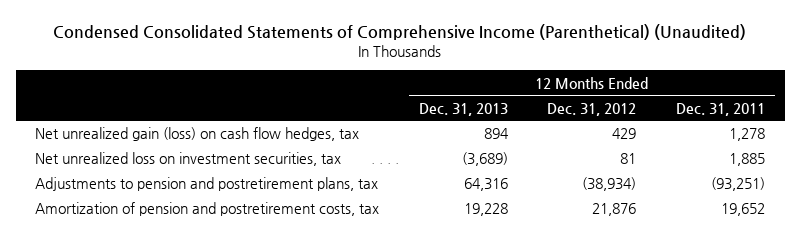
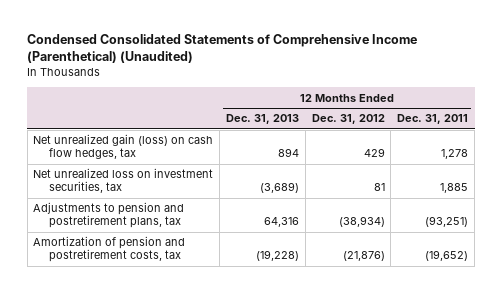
[463,203,508,217] 19,228 -> [255,250,299,262] (19,228)
[592,203,637,217] 21,876 -> [342,251,385,262] (21,876)
[720,203,765,217] 19,652 -> [425,250,469,262] (19,652)

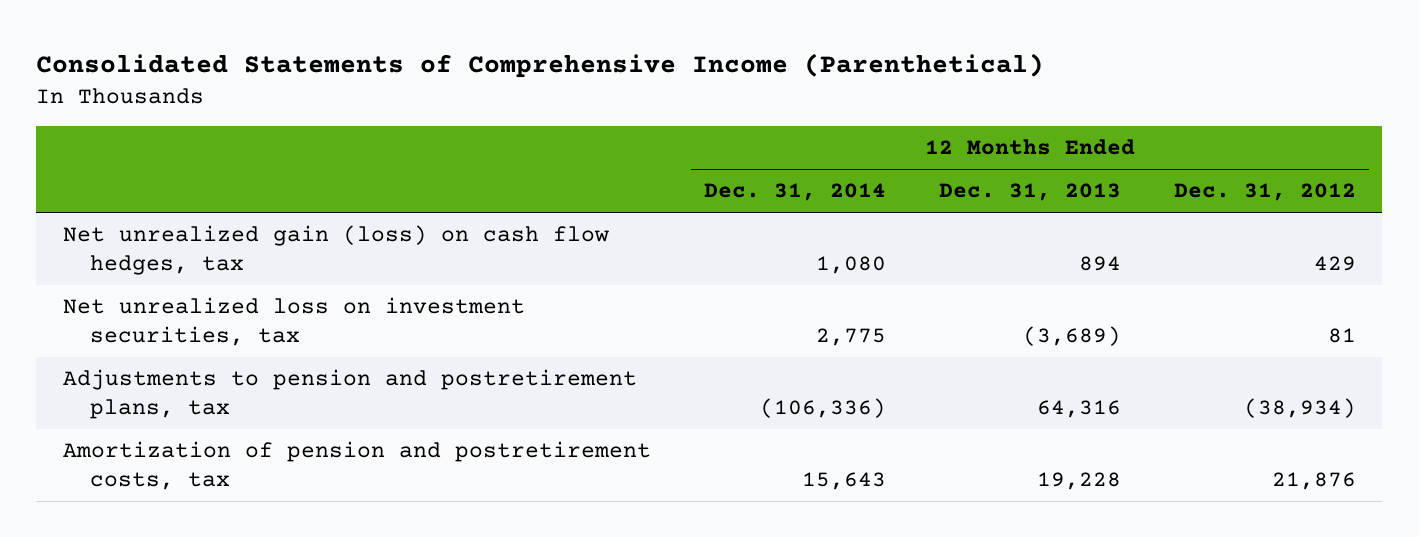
[27,34,418,64] Condensed Consolidated Statements of Comprehensive Income (Parenthetical) (Unaudited) -> [36,53,1045,79] Consolidated Statements of Comprehensive Income (Parenthetical)
[397,114,469,125] Dec. 31, 2011 -> none
none -> [703,183,886,202] Dec. 31, 2014
[255,250,299,262] (19,228) -> [1036,472,1121,491] 19,228
[342,251,385,262] (21,876) -> [1271,472,1356,491] 21,876

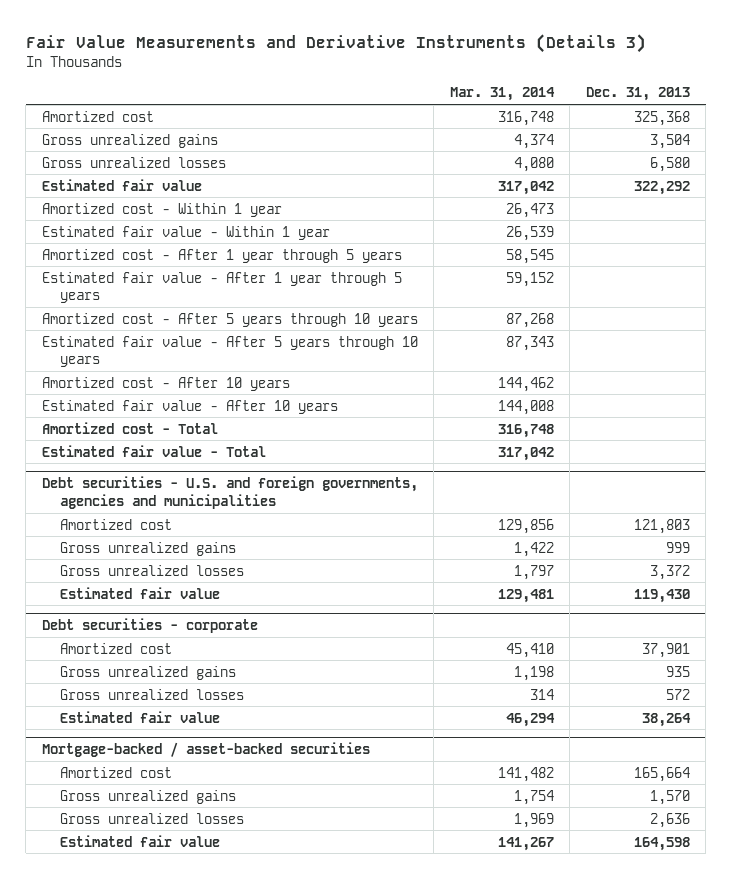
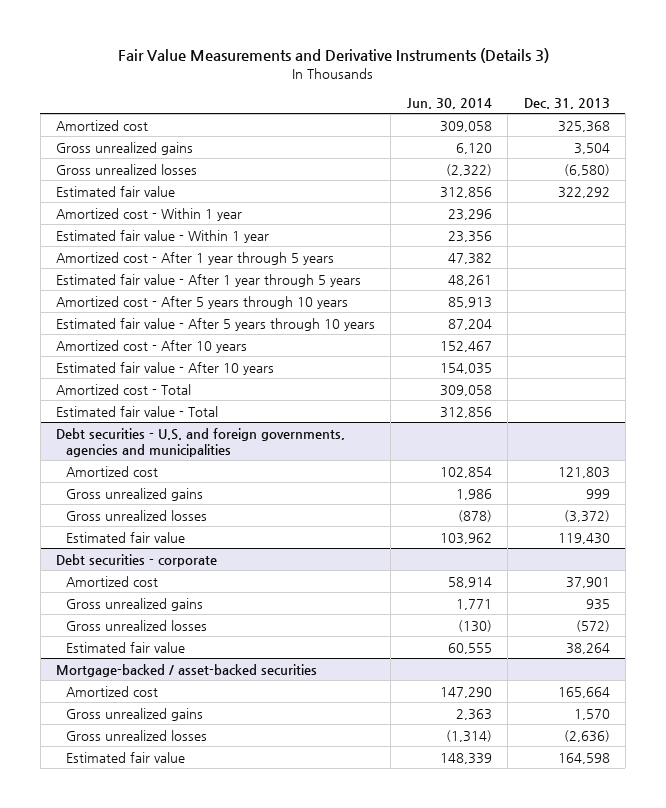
[449,87,555,102] Mar. 31, 2014 -> none
none -> [406,97,492,109] Jun. 30, 2014
[649,156,690,172] 6,580 -> [563,163,610,176] (6,580)
[649,564,690,580] 3,372 -> [563,509,610,522] (3,372)
[665,688,690,700] 572 -> [575,619,610,632] (572)
[649,812,690,828] 2,636 -> [563,729,610,742] (2,636)

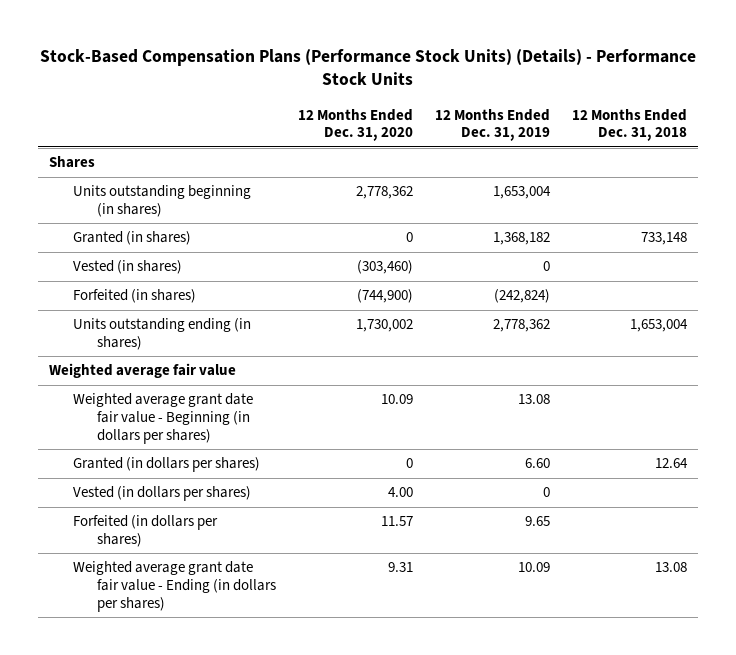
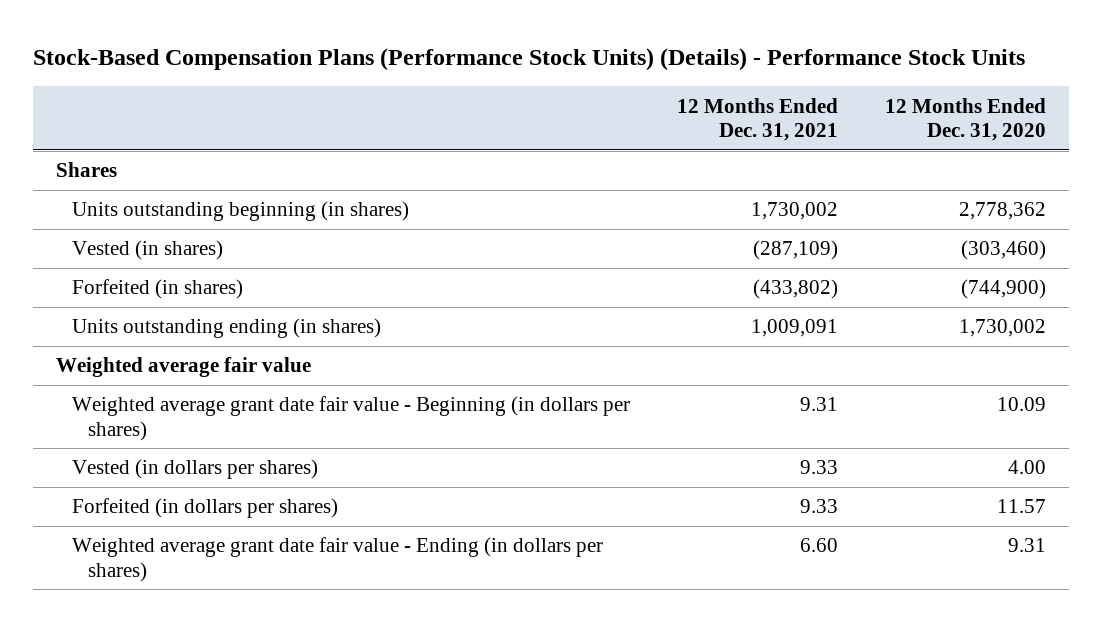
[434,108,550,142] 12 Months Ended Dec. 31, 2019 -> none
[571,108,687,142] 12 Months Ended Dec. 31, 2018 -> none
none -> [676,97,838,142] 12 Months Ended Dec. 31, 2021
[72,231,191,246] Granted (in shares) -> none
[72,457,260,473] Granted (in dollars per shares) -> none

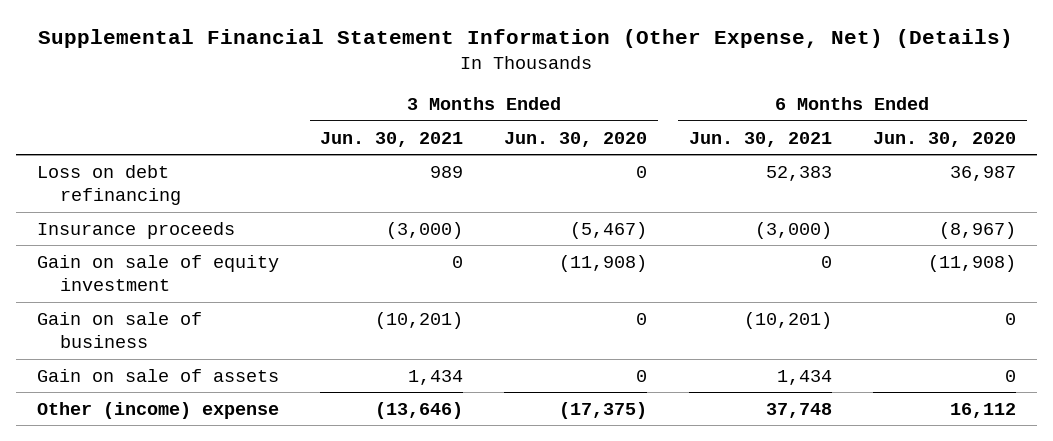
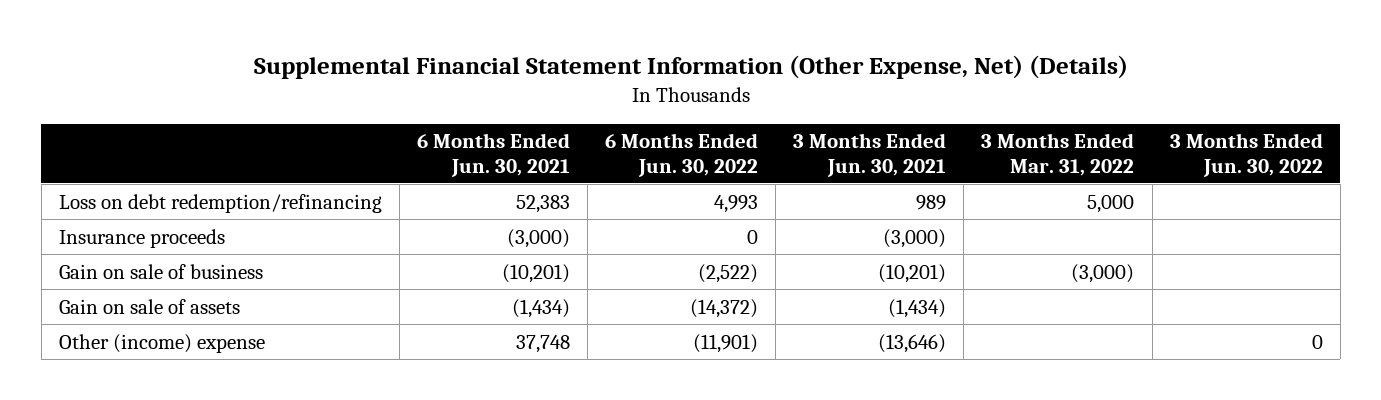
[504,131,648,147] Jun. 30, 2020 -> none
[873,131,1017,147] Jun. 30, 2020 -> none
none -> [605,133,759,177] 6 Months Ended Jun. 30, 2022
none -> [981,133,1135,176] 3 Months Ended Mar. 31, 2022
none -> [1169,133,1323,177] 3 Months Ended Jun. 30, 2022
[36,164,181,206] Loss on debt refinancing -> [58,193,382,213] Loss on debt redemption/refinancing
[36,254,279,292] Gain on sale of equity investment -> none
[407,369,463,385] 1,434 -> [888,298,947,318] (1,434)
[776,369,832,385] 1,434 -> [511,298,570,318] (1,434)

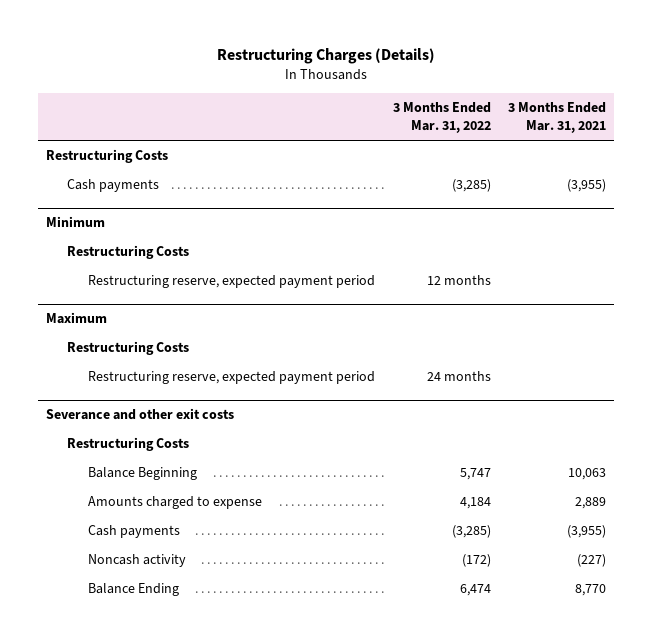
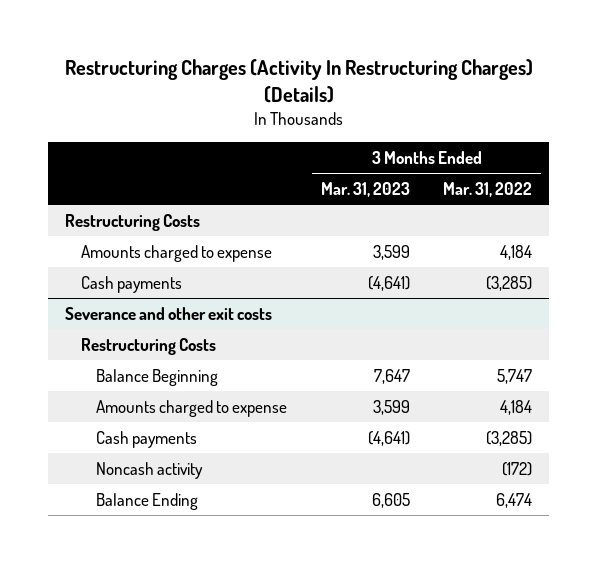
[217,47,436,64] Restructuring Charges (Details) -> [64,58,533,103] Restructuring Charges (Activity In Restructuring Charges) (Details)
[507,102,606,134] 3 Months Ended Mar. 31, 2021 -> none
none -> [320,182,410,198] Mar. 31, 2023
none -> [80,244,272,262] Amounts charged to expense
[46,216,106,228] Minimum -> none
[67,245,190,260] Restructuring Costs -> none
[88,275,376,289] Restructuring reserve, expected payment period -> none
[46,312,108,325] Maximum -> none
[67,341,190,356] Restructuring Costs -> none
[88,371,376,385] Restructuring reserve, expected payment period -> none

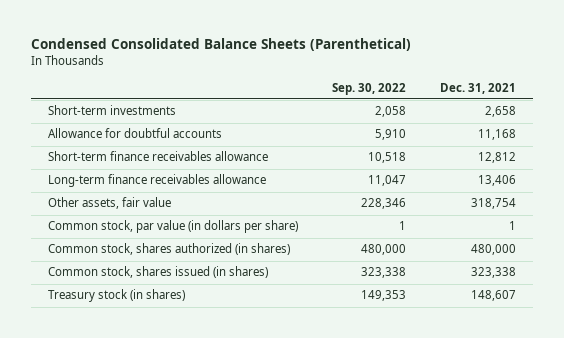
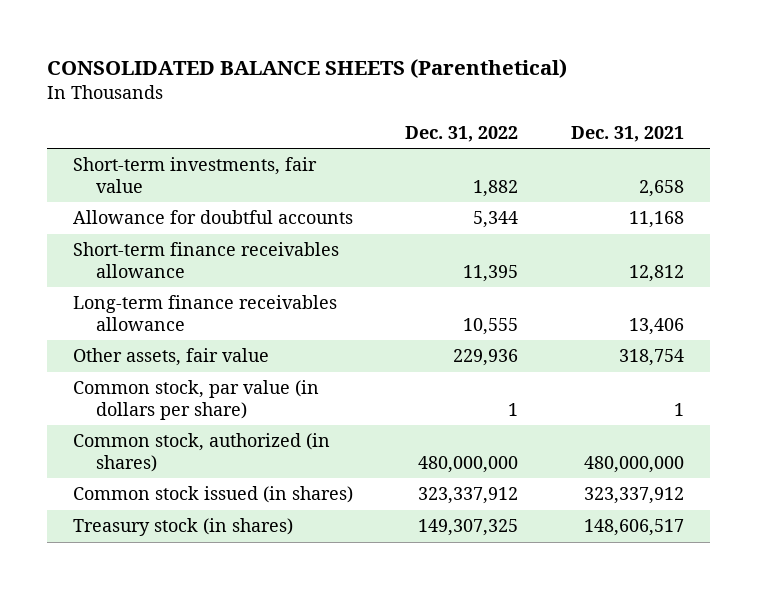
[30,37,411,51] Condensed Consolidated Balance Sheets (Parenthetical) -> [47,58,568,78] CONSOLIDATED BALANCE SHEETS (Parenthetical)
[332,82,407,95] Sep. 30, 2022 -> none
none -> [405,125,519,142] Dec. 31, 2022
[47,105,176,116] Short-term investments -> [73,157,318,193] Short-term investments, fair value
[47,243,290,256] Common stock, shares authorized (in shares) -> [73,433,331,472] Common stock, authorized (in shares)
[471,244,517,256] 480,000 -> [583,455,684,473] 480,000,000
[47,266,268,279] Common stock, shares issued (in shares) -> [73,486,354,504] Common stock issued (in shares)
[471,267,517,279] 323,338 -> [583,487,684,505] 323,337,912
[471,290,517,302] 148,607 -> [583,519,684,537] 148,606,517

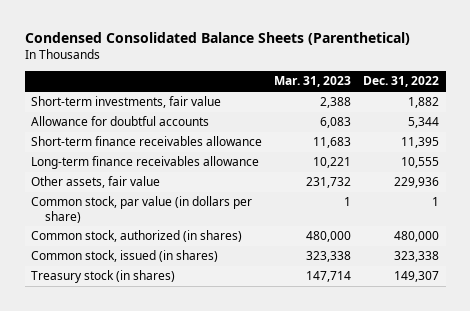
[47,58,568,78] CONSOLIDATED BALANCE SHEETS (Parenthetical) -> [24,32,410,46] Condensed Consolidated Balance Sheets (Parenthetical)
[570,125,684,142] Dec. 31, 2021 -> none
none -> [274,76,352,88] Mar. 31, 2023
[418,455,519,473] 480,000,000 -> [394,231,440,243] 480,000
[73,486,354,504] Common stock issued (in shares) -> [30,250,218,263] Common stock, issued (in shares)
[418,487,519,505] 323,337,912 -> [394,251,440,263] 323,338
[418,519,519,537] 149,307,325 -> [394,271,440,283] 149,307

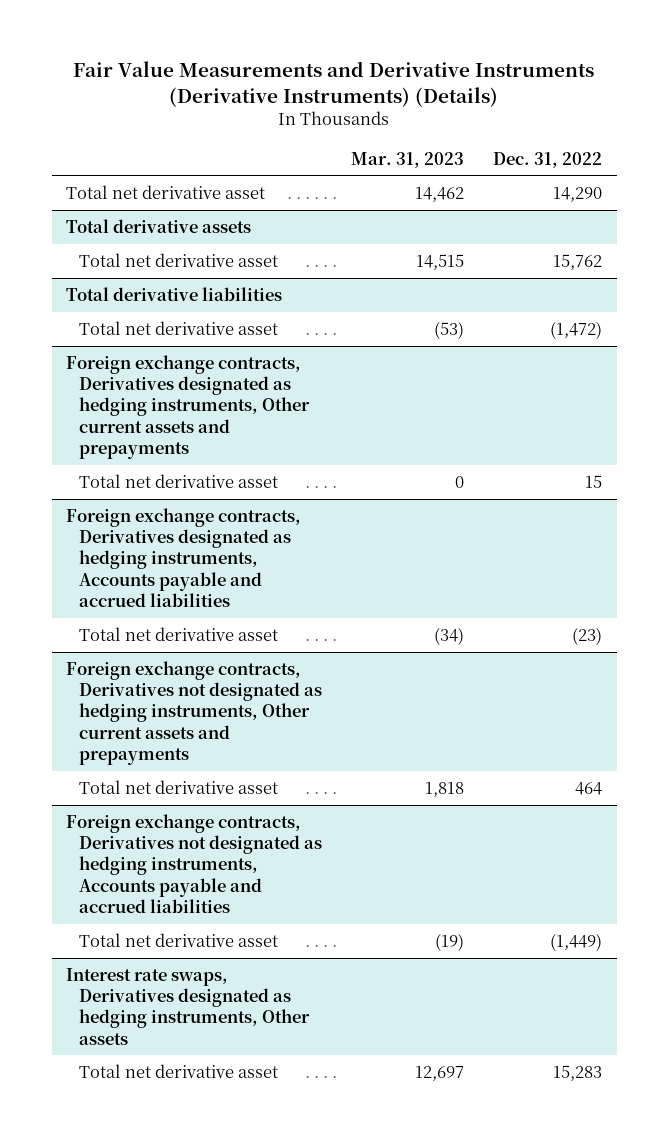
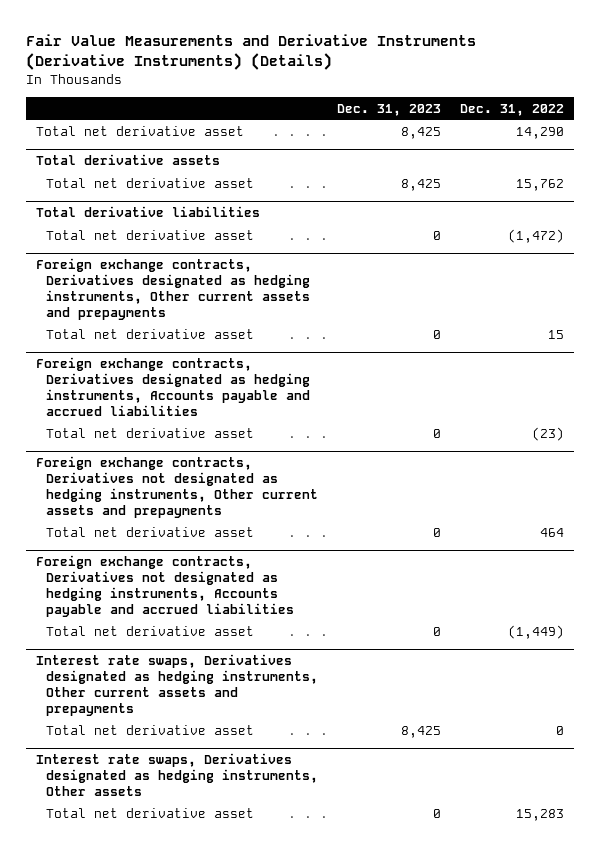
[351,151,465,168] Mar. 31, 2023 -> none
none -> [337,103,442,116] Dec. 31, 2023
none -> [35,654,319,716] Interest rate swaps, Derivatives designated as hedging instruments, Other current assets and prepayments
none -> [46,724,255,735] Total net derivative asset

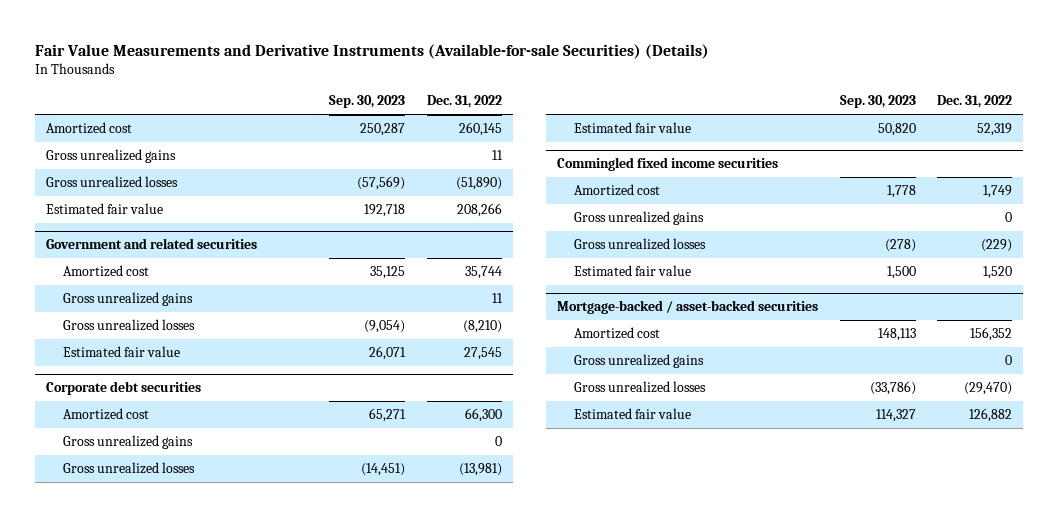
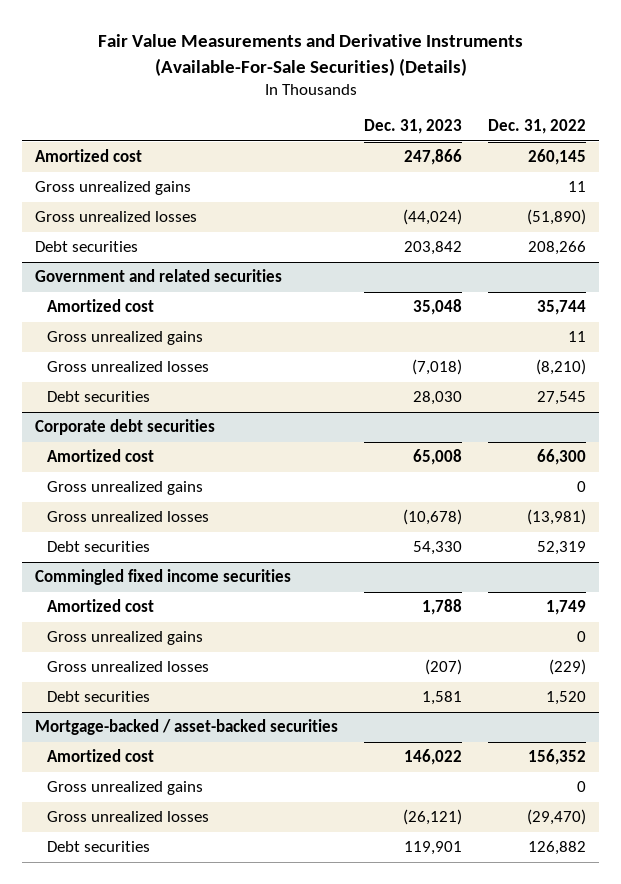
[35,44,710,60] Fair Value Measurements and Derivative Instruments (Available-for-sale Securities) (Details) -> [97,34,523,76] Fair Value Measurements and Derivative Instruments (Available-For-Sale Securities) (Details)
[328,95,405,109] Sep. 30, 2023 -> none
none -> [364,119,463,135] Dec. 31, 2023
[46,203,164,215] Estimated fair value -> [35,241,139,253] Debt securities
[62,346,180,358] Estimated fair value -> [46,391,150,403] Debt securities
[573,122,691,134] Estimated fair value -> [46,541,150,553] Debt securities
[573,265,691,277] Estimated fair value -> [46,691,150,703] Debt securities
[573,408,691,420] Estimated fair value -> [46,841,150,853] Debt securities

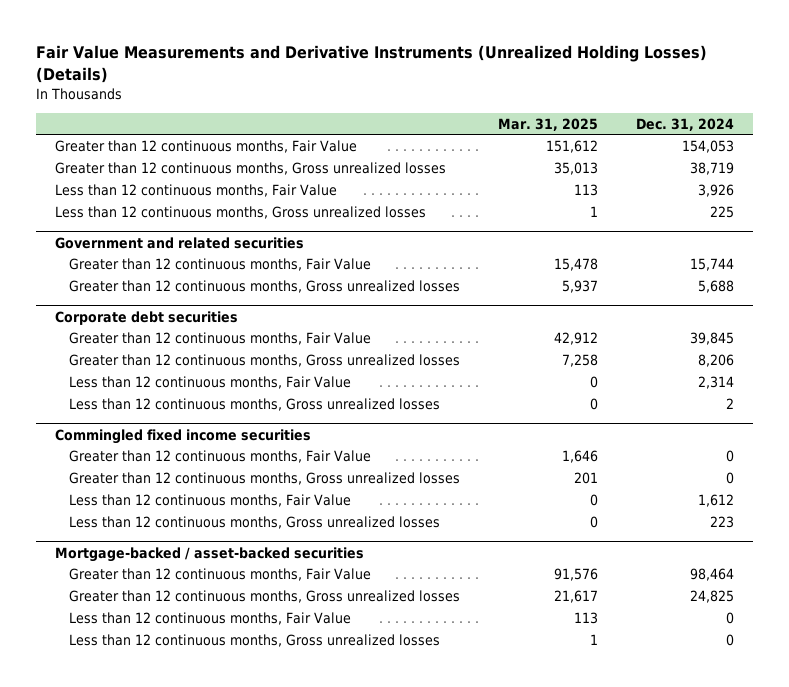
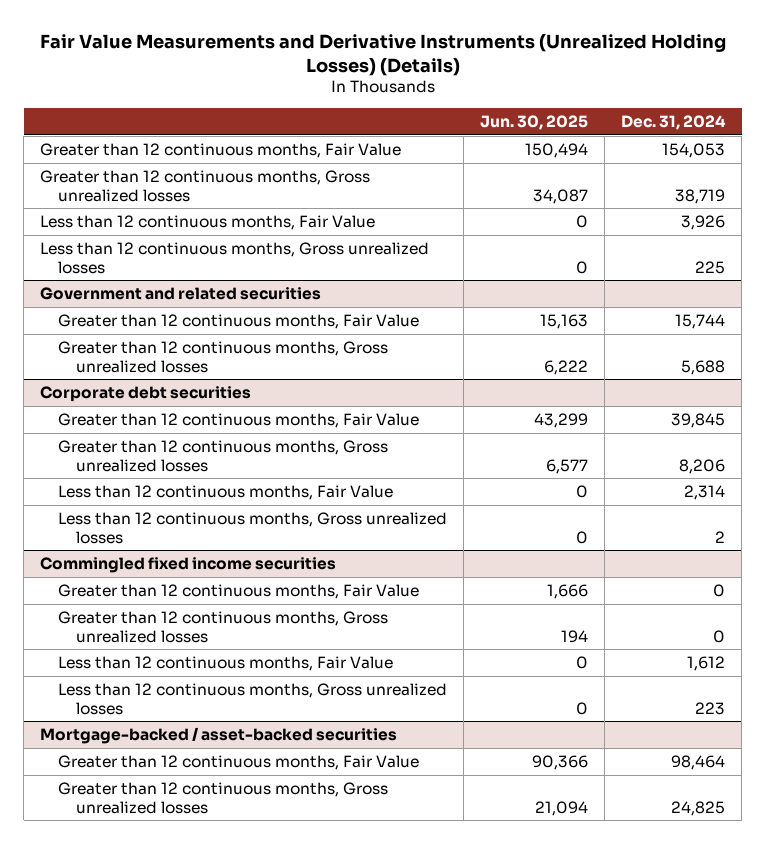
[498,117,599,131] Mar. 31, 2025 -> none
none -> [480,114,589,130] Jun. 30, 2025
[69,611,352,625] Less than 12 continuous months, Fair Value -> none
[69,633,441,647] Less than 12 continuous months, Gross unrealized losses -> none

